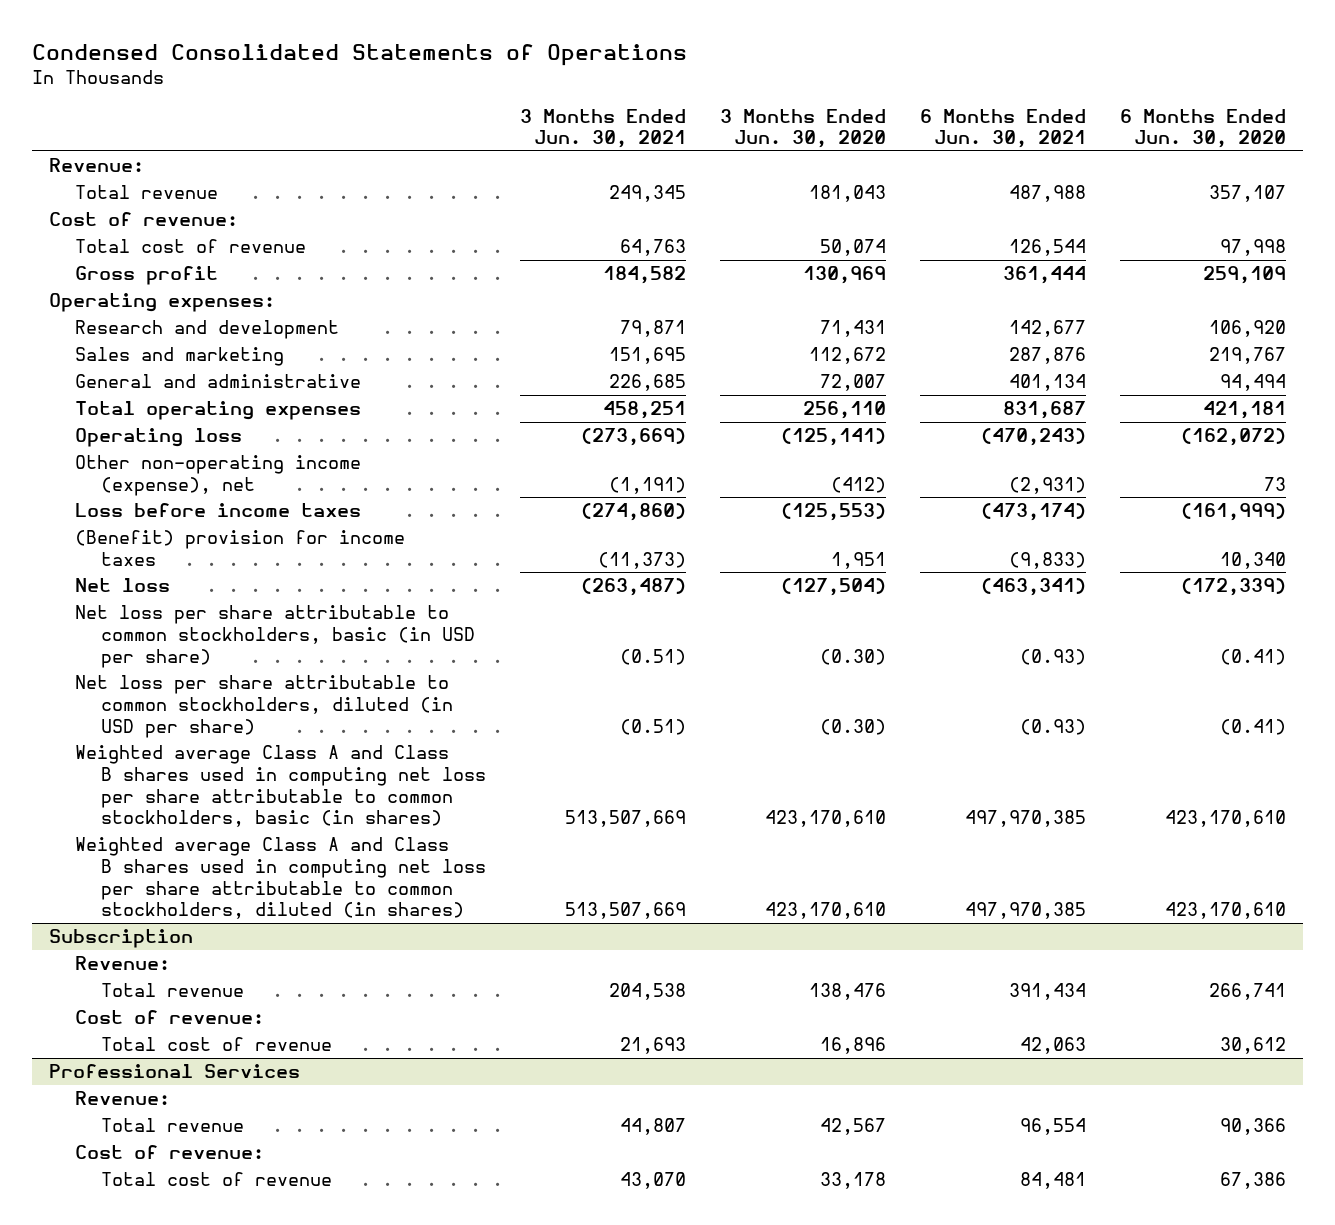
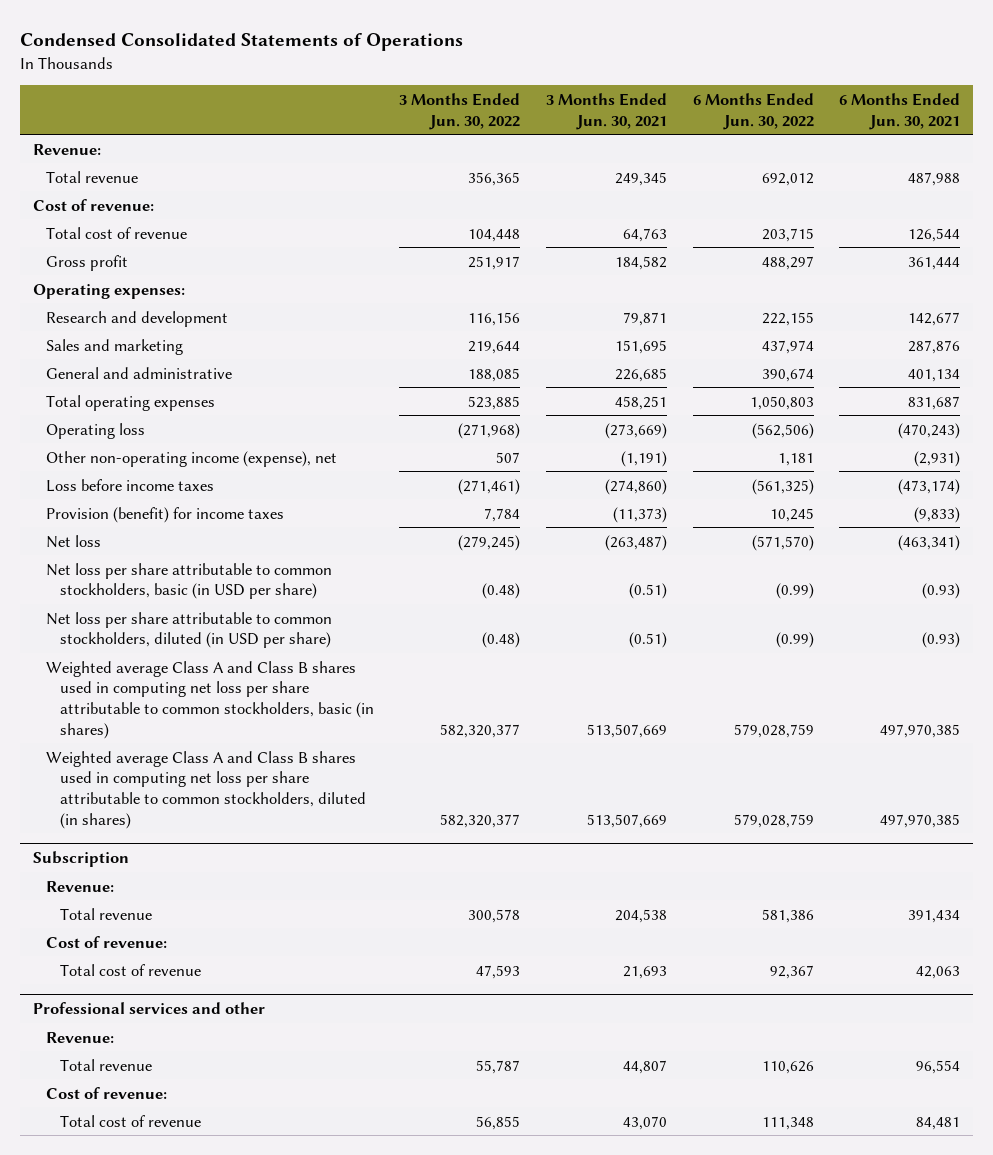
[719,108,886,149] 3 Months Ended Jun. 30, 2020 -> none
[1119,108,1286,149] 6 Months Ended Jun. 30, 2020 -> none
none -> [399,92,521,130] 3 Months Ended Jun. 30, 2022
none -> [692,92,814,130] 6 Months Ended Jun. 30, 2022
[75,530,406,566] (Benefit) provision for income taxes -> [46,506,285,523] Provision (benefit) for income taxes
[49,1064,301,1079] Professional Services -> [33,1001,266,1014] Professional services and other

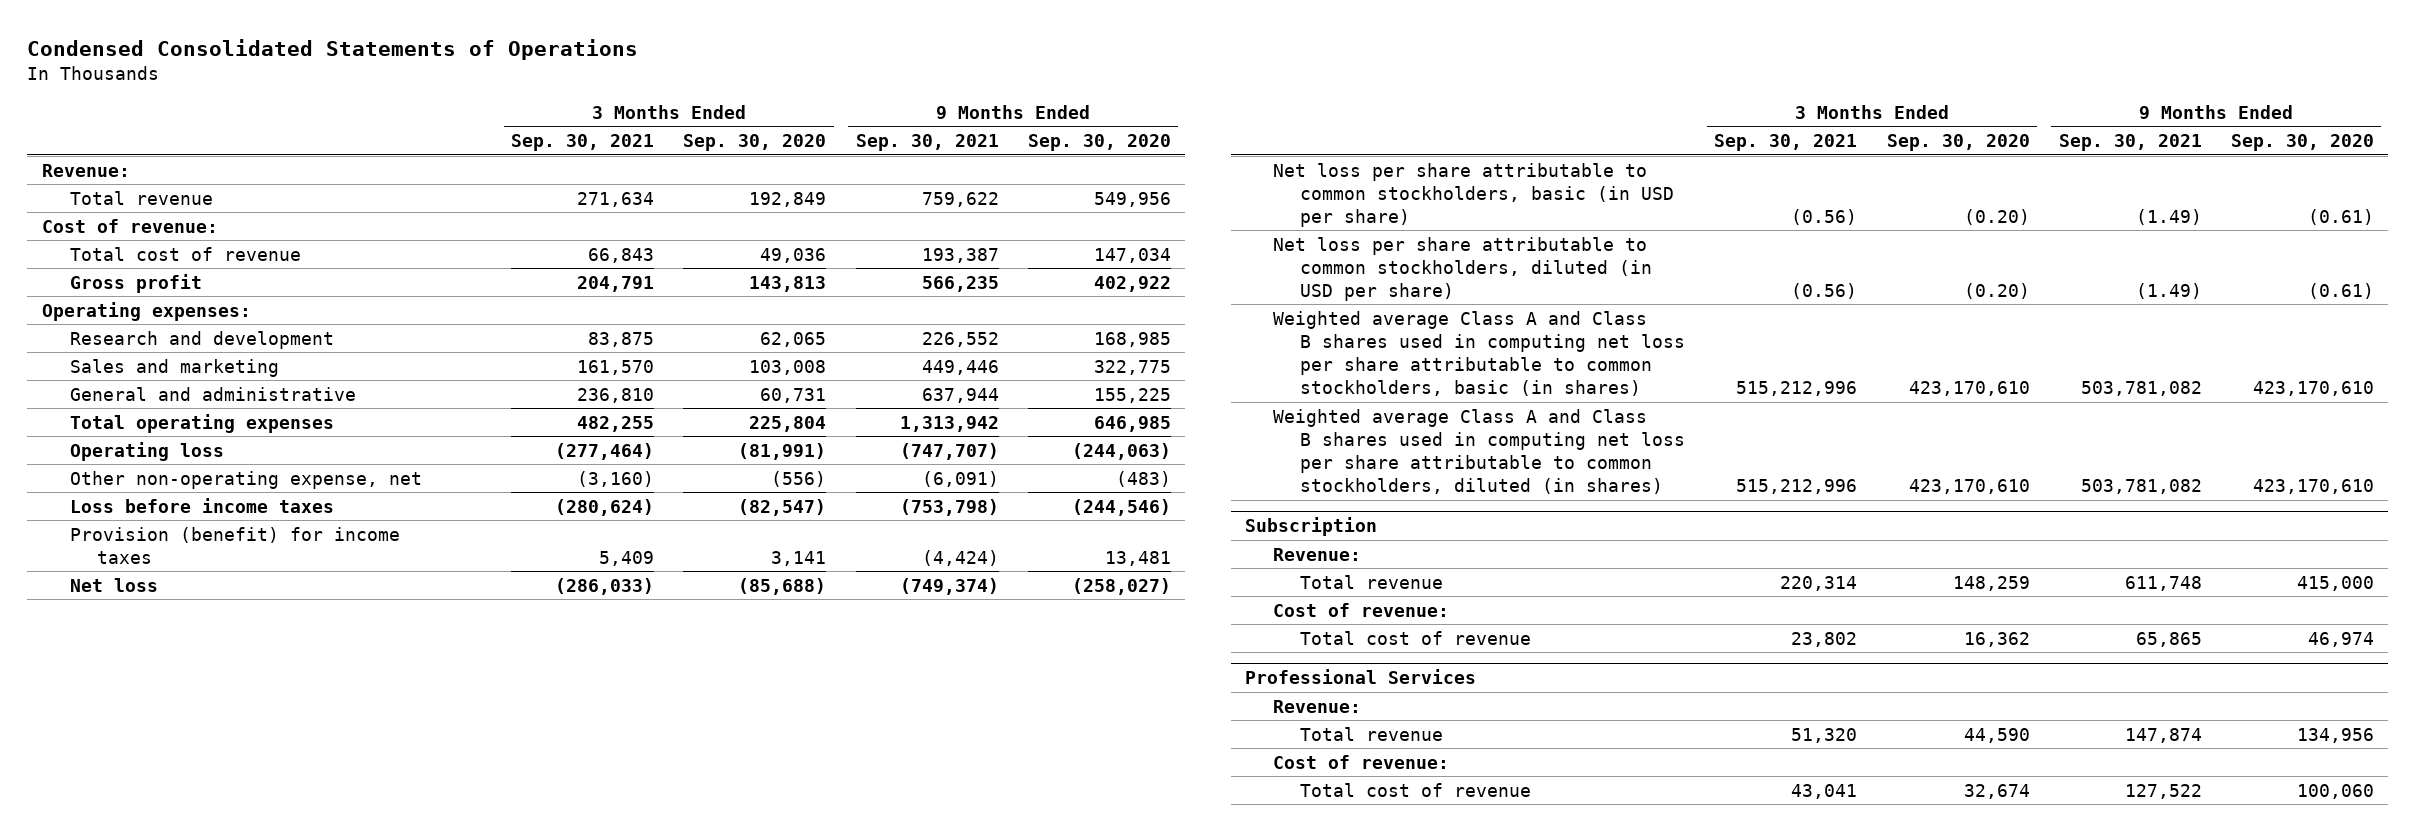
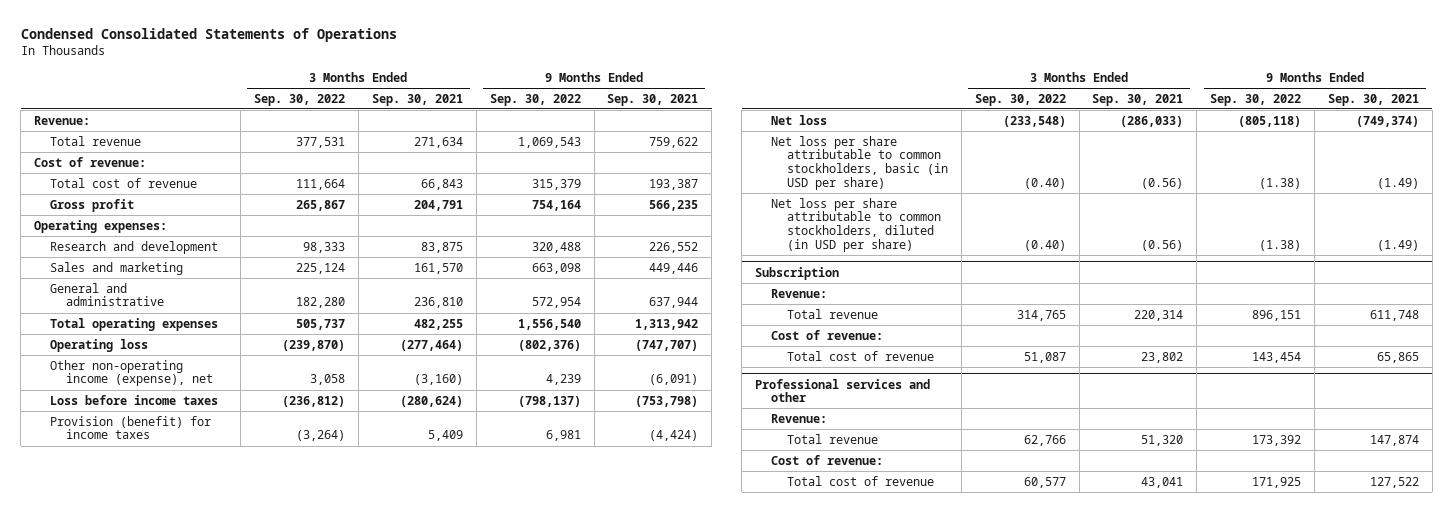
[683,134,827,152] Sep. 30, 2020 -> none
[1027,134,1171,152] Sep. 30, 2020 -> none
none -> [254,93,346,106] Sep. 30, 2022
none -> [489,93,581,106] Sep. 30, 2022
[69,470,422,489] Other non-operating expense, net -> [50,359,214,387] Other non-operating income (expense), net
[1272,310,1686,397] Weighted average Class A and Class B shares used in computing net loss per share attributable to common stockholders, basic (in shares) -> none
[1272,408,1686,495] Weighted average Class A and Class B shares used in computing net loss per share attributable to common stockholders, diluted (in shares) -> none
[1245,669,1477,685] Professional Services -> [754,378,930,403] Professional services and other

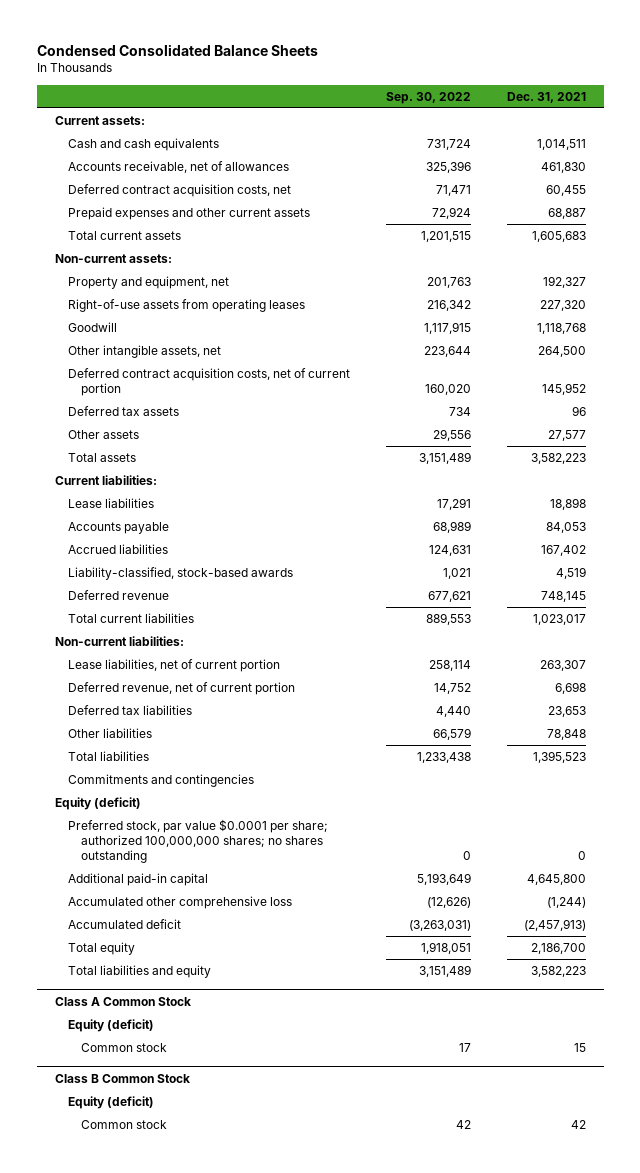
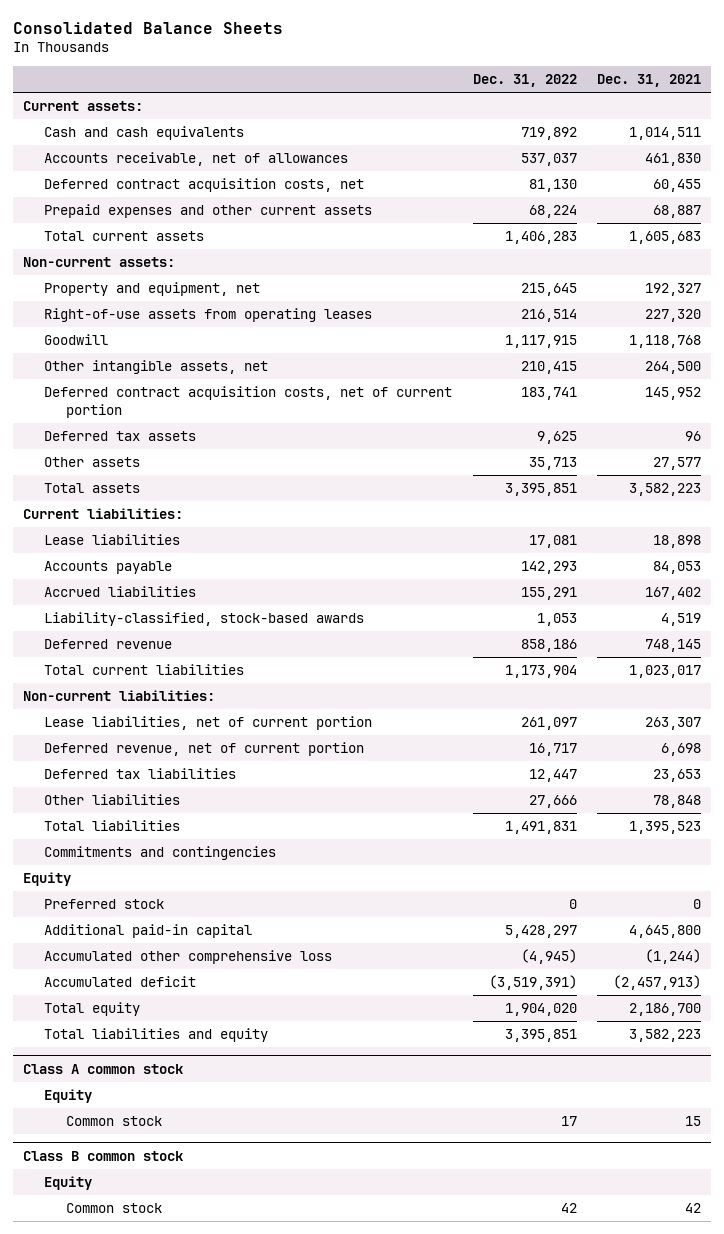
[36,43,318,56] Condensed Consolidated Balance Sheets -> [12,22,283,35] Consolidated Balance Sheets
[385,91,471,104] Sep. 30, 2022 -> none
none -> [472,74,577,88] Dec. 31, 2022
[54,797,141,811] Equity (deficit) -> [23,872,72,887] Equity
[67,819,328,864] Preferred stock, par value $0.0001 per share; authorized 100,000,000 shares; no shares outstanding -> [44,899,165,910] Preferred stock
[54,996,191,1006] Class A Common Stock -> [23,1063,184,1074] Class A common stock
[67,1019,154,1033] Equity (deficit) -> [44,1089,93,1104] Equity
[54,1073,190,1083] Class B Common Stock -> [23,1150,184,1161] Class B common stock
[67,1096,154,1110] Equity (deficit) -> [44,1176,93,1191] Equity

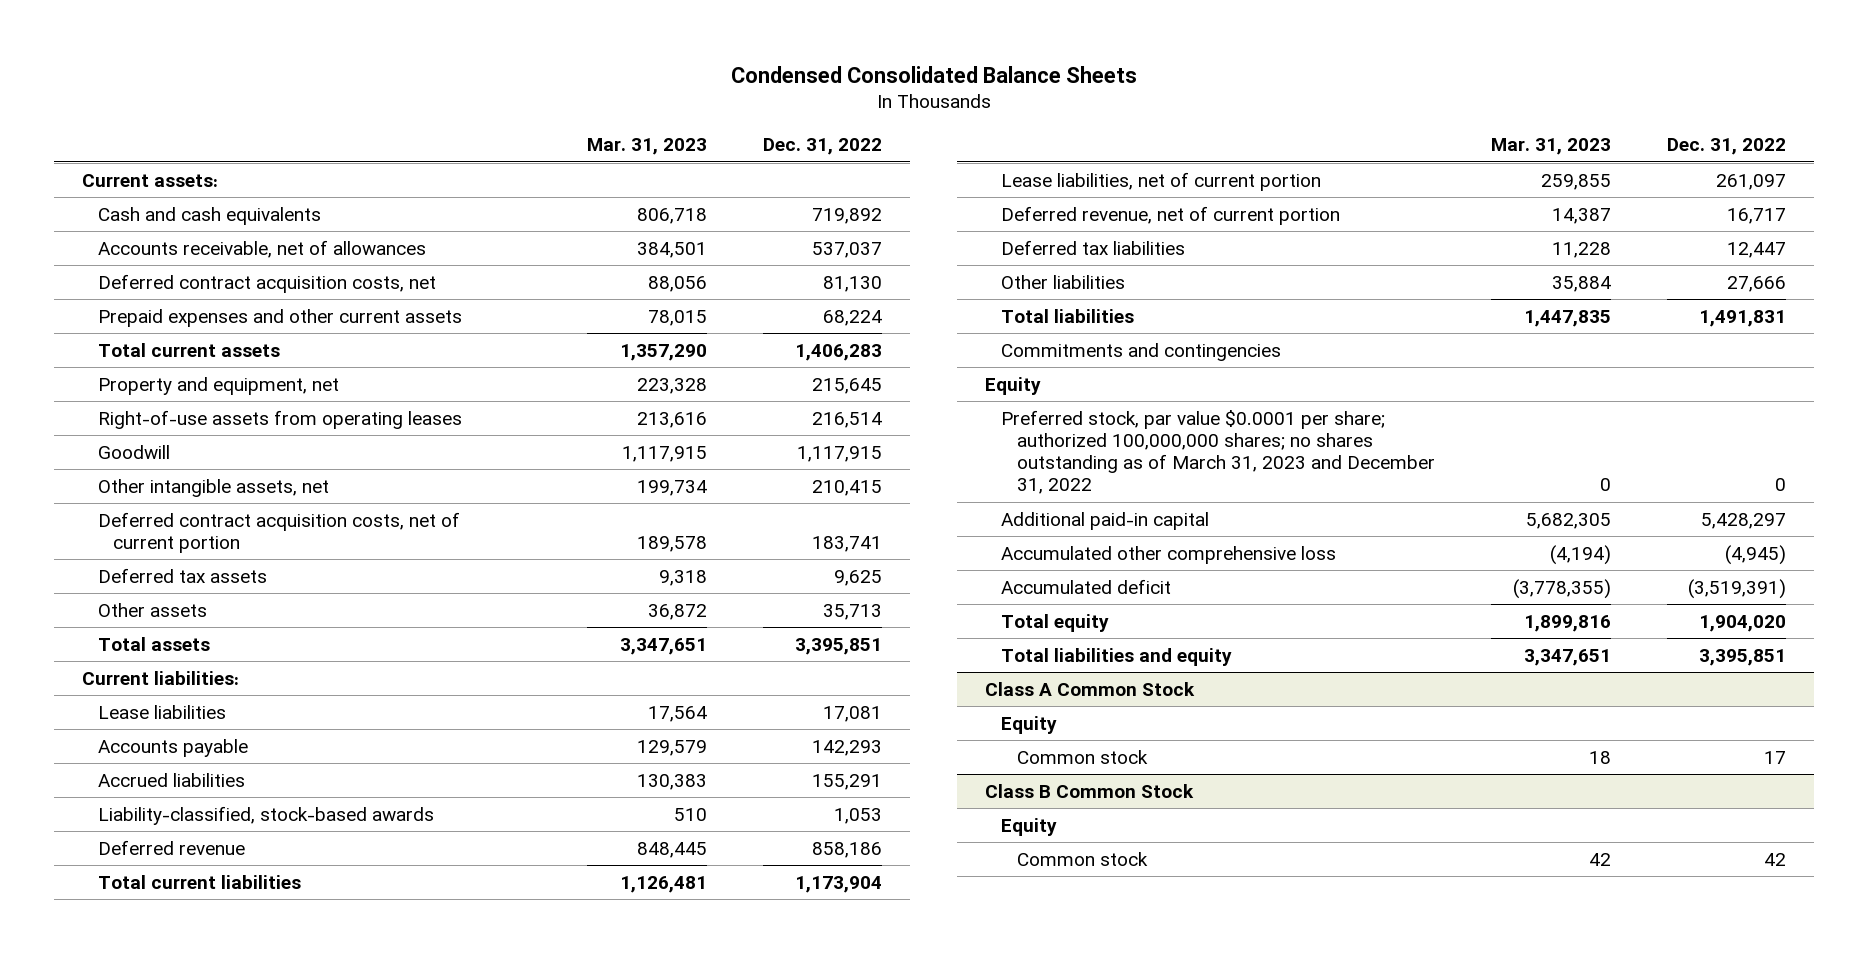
[12,22,283,35] Consolidated Balance Sheets -> [730,65,1137,83] Condensed Consolidated Balance Sheets
[597,74,702,88] Dec. 31, 2021 -> none
none -> [587,138,708,156] Mar. 31, 2023
[23,257,176,268] Non-current assets: -> none
[23,690,216,702] Non-current liabilities: -> none
[44,899,165,910] Preferred stock -> [1001,409,1436,495] Preferred stock, par value $0.0001 per share; authorized 100,000,000 shares; no shares outstanding as of March 31, 2023 and December 31, 2022
[23,1063,184,1074] Class A common stock -> [985,681,1196,696] Class A Common Stock
[23,1150,184,1161] Class B common stock -> [985,783,1195,798] Class B Common Stock

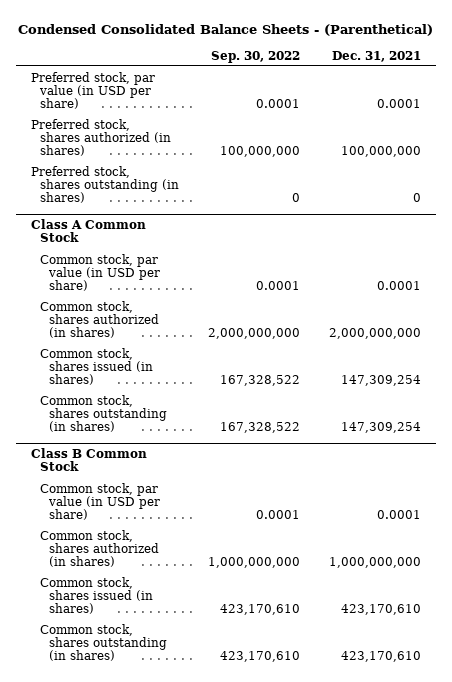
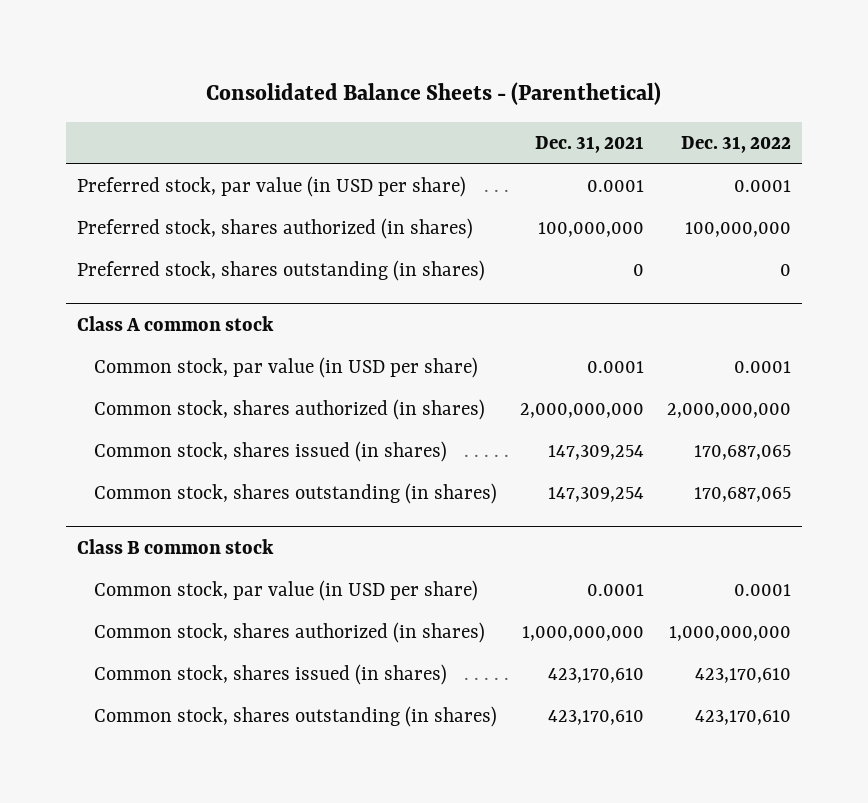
[17,23,433,36] Condensed Consolidated Balance Sheets - (Parenthetical) -> [206,81,662,105] Consolidated Balance Sheets - (Parenthetical)
[210,50,300,63] Sep. 30, 2022 -> none
none -> [680,135,791,153] Dec. 31, 2022
[30,219,146,243] Class A Common Stock -> [77,315,275,331] Class A common stock
[30,448,147,472] Class B Common Stock -> [77,538,275,554] Class B common stock

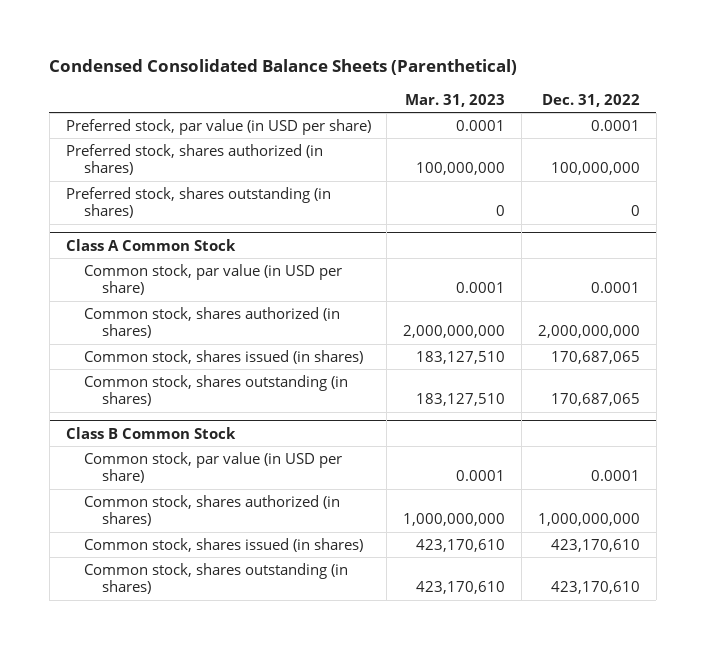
[206,81,662,105] Consolidated Balance Sheets - (Parenthetical) -> [49,59,518,76] Condensed Consolidated Balance Sheets (Parenthetical)
[535,135,645,153] Dec. 31, 2021 -> none
none -> [405,94,506,108] Mar. 31, 2023
[77,315,275,331] Class A common stock -> [65,238,236,251] Class A Common Stock
[77,538,275,554] Class B common stock -> [65,426,236,439] Class B Common Stock

